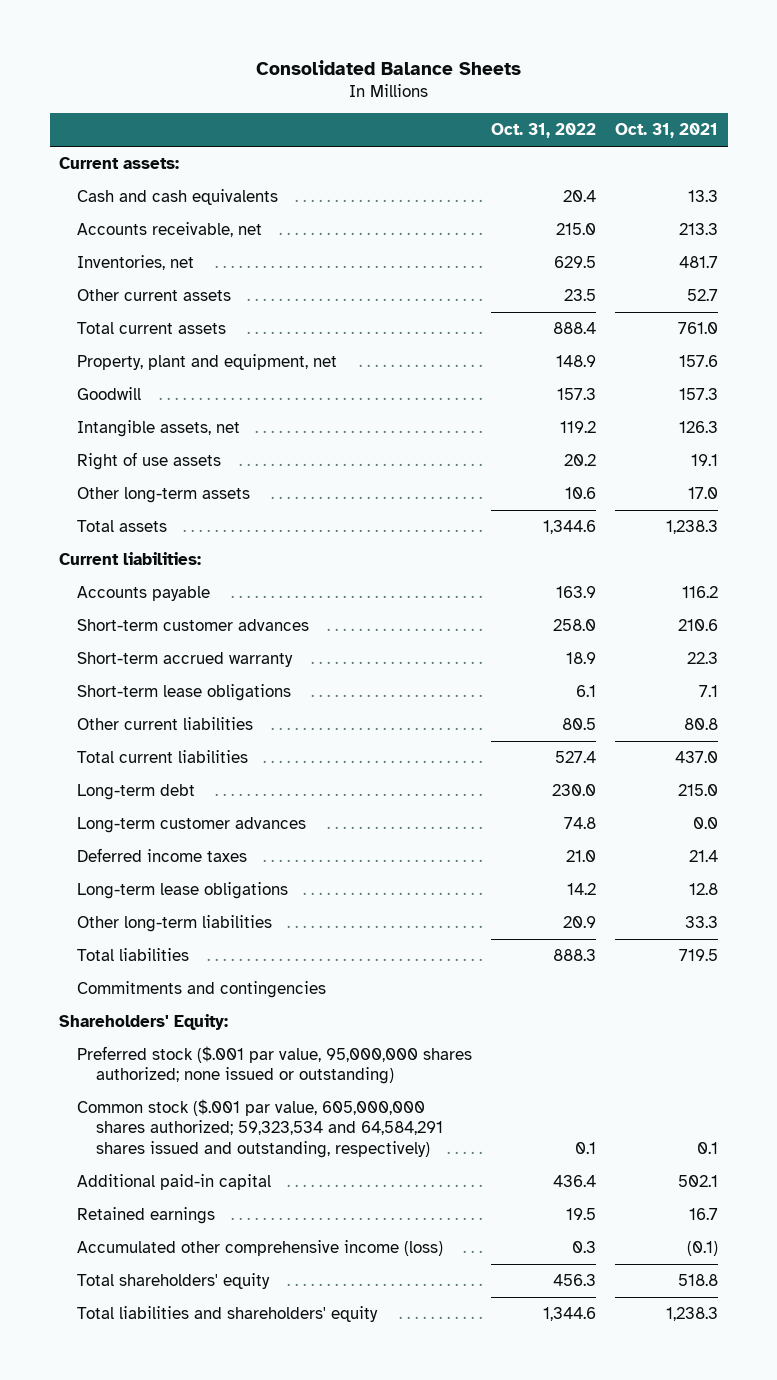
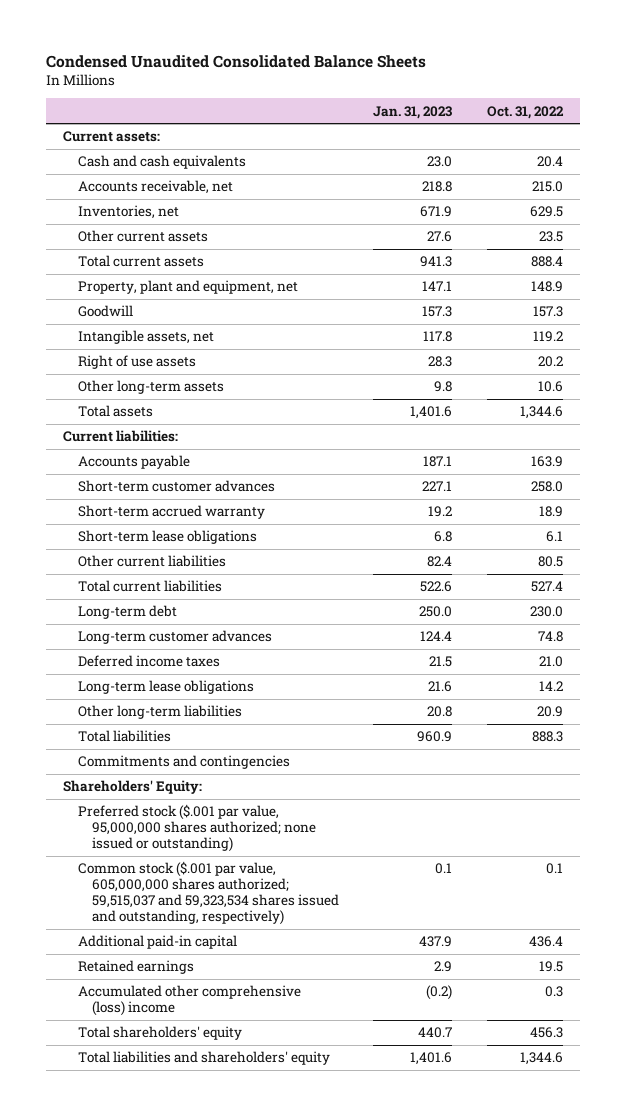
[255,59,521,75] Consolidated Balance Sheets -> [46,54,427,68] Condensed Unaudited Consolidated Balance Sheets
[615,123,719,139] Oct. 31, 2021 -> none
none -> [373,105,453,119] Jan. 31, 2023
[77,1099,443,1158] Common stock ($.001 par value, 605,000,000 shares authorized; 59,323,534 and 64,584,291 shares issued and outstanding, respectively) -> [77,861,339,926] Common stock ($.001 par value, 605,000,000 shares authorized; 59,515,037 and 59,323,534 shares issued and outstanding, respectively)
[77,1240,444,1257] Accumulated other comprehensive income (loss) -> [77,985,301,1017] Accumulated other comprehensive (loss) income

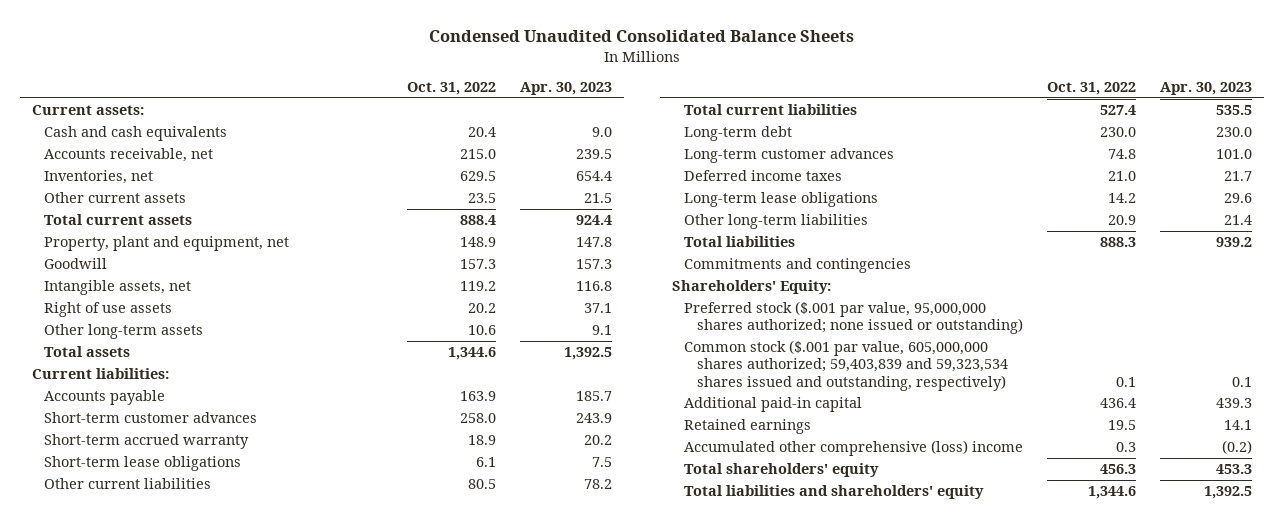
[373,105,453,119] Jan. 31, 2023 -> none
none -> [519,82,612,96] Apr. 30, 2023
[77,861,339,926] Common stock ($.001 par value, 605,000,000 shares authorized; 59,515,037 and 59,323,534 shares issued and outstanding, respectively) -> [684,339,1008,391] Common stock ($.001 par value, 605,000,000 shares authorized; 59,403,839 and 59,323,534 shares issued and outstanding, respectively)

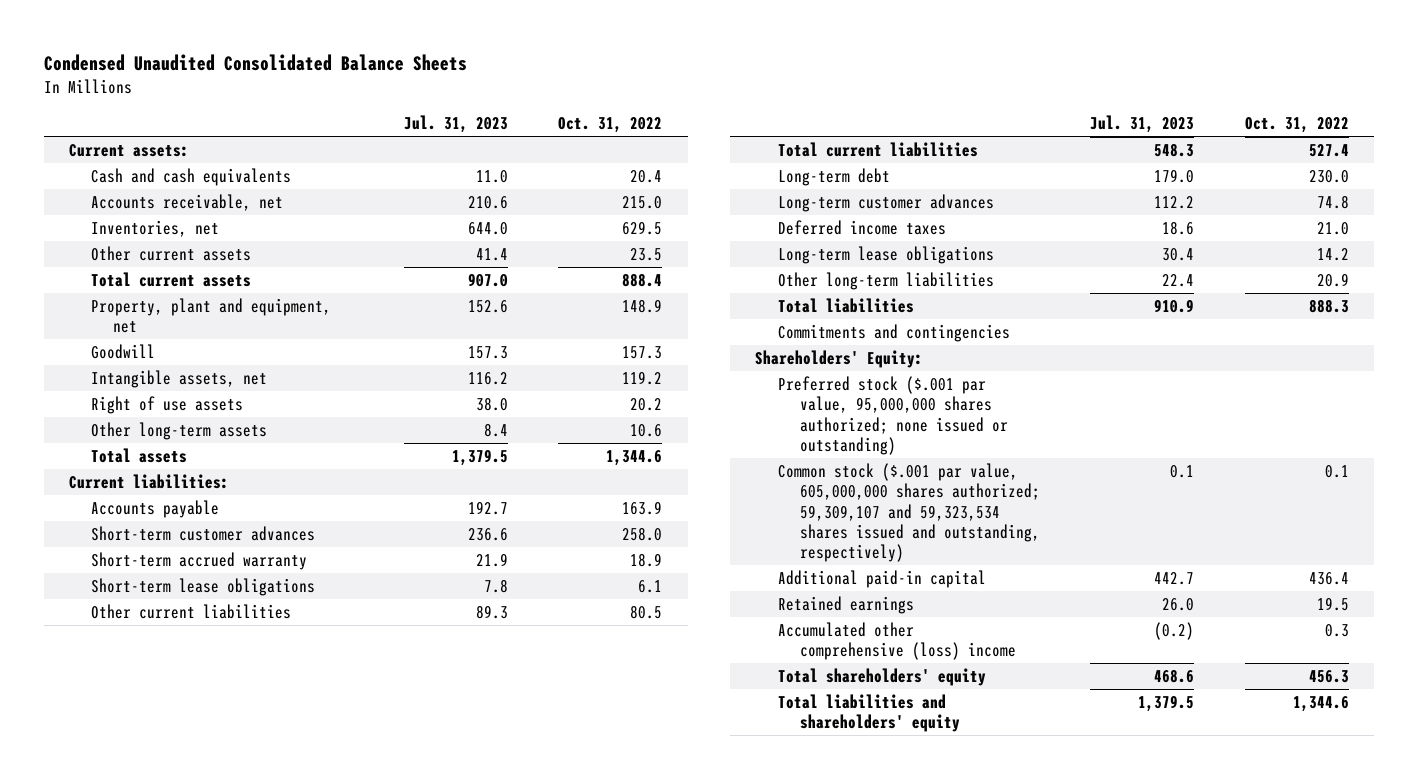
[519,82,612,96] Apr. 30, 2023 -> none
none -> [403,115,508,134] Jul. 31, 2023
[684,339,1008,391] Common stock ($.001 par value, 605,000,000 shares authorized; 59,403,839 and 59,323,534 shares issued and outstanding, respectively) -> [777,463,1040,563] Common stock ($.001 par value, 605,000,000 shares authorized; 59,309,107 and 59,323,534 shares issued and outstanding, respectively)

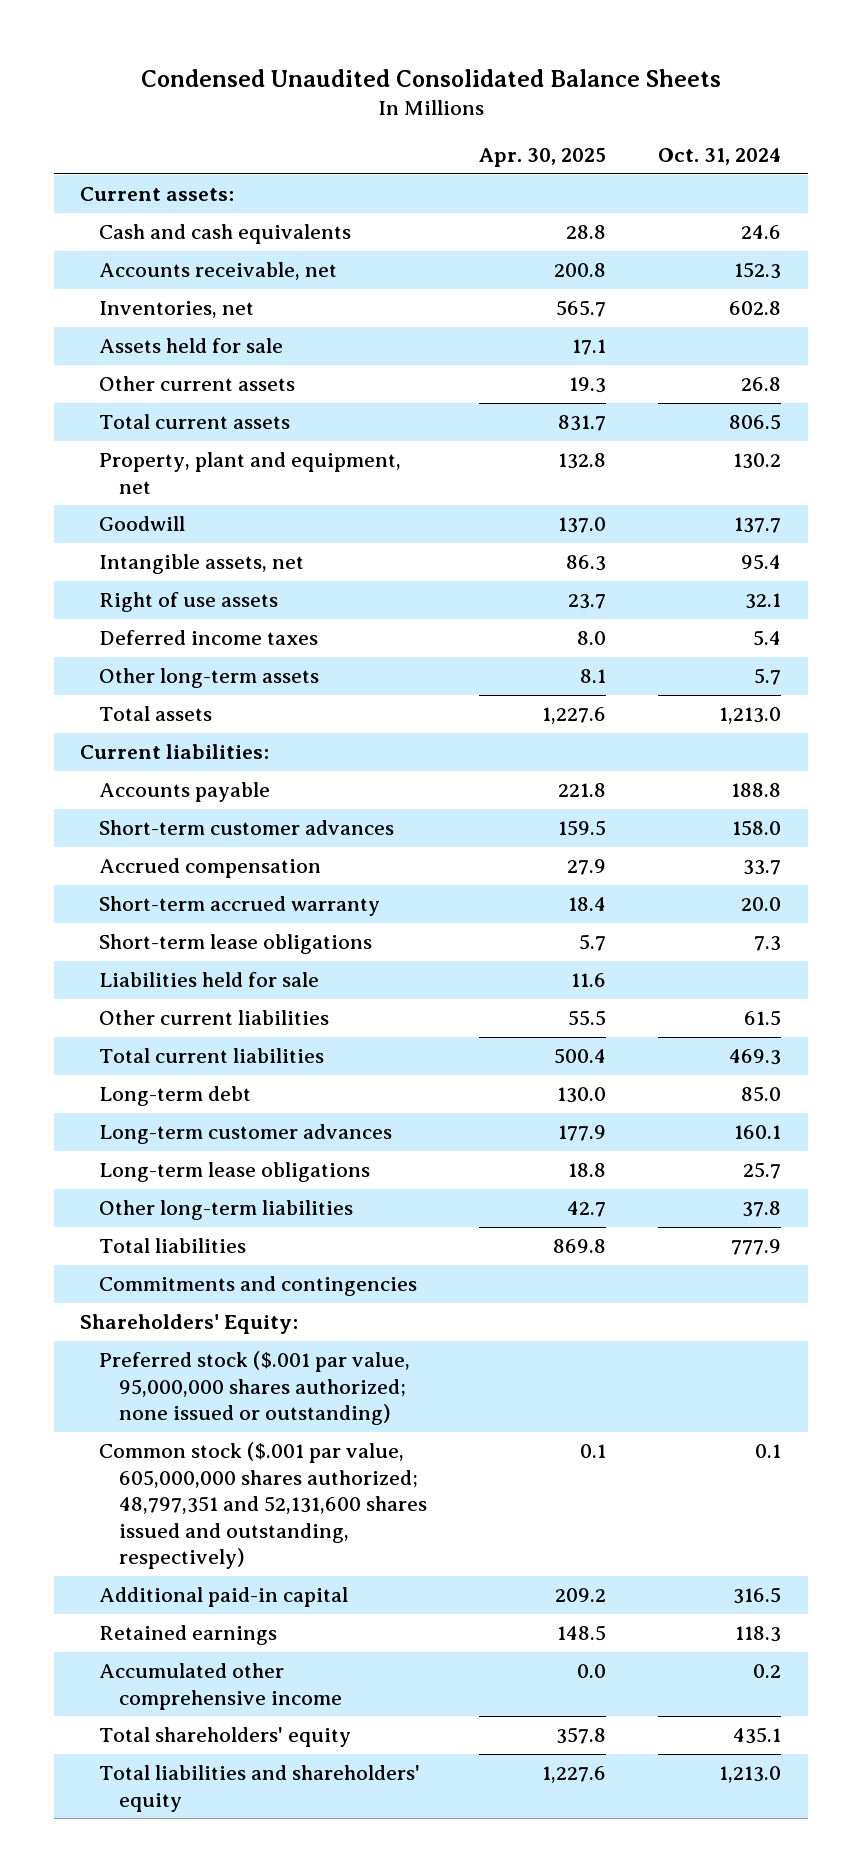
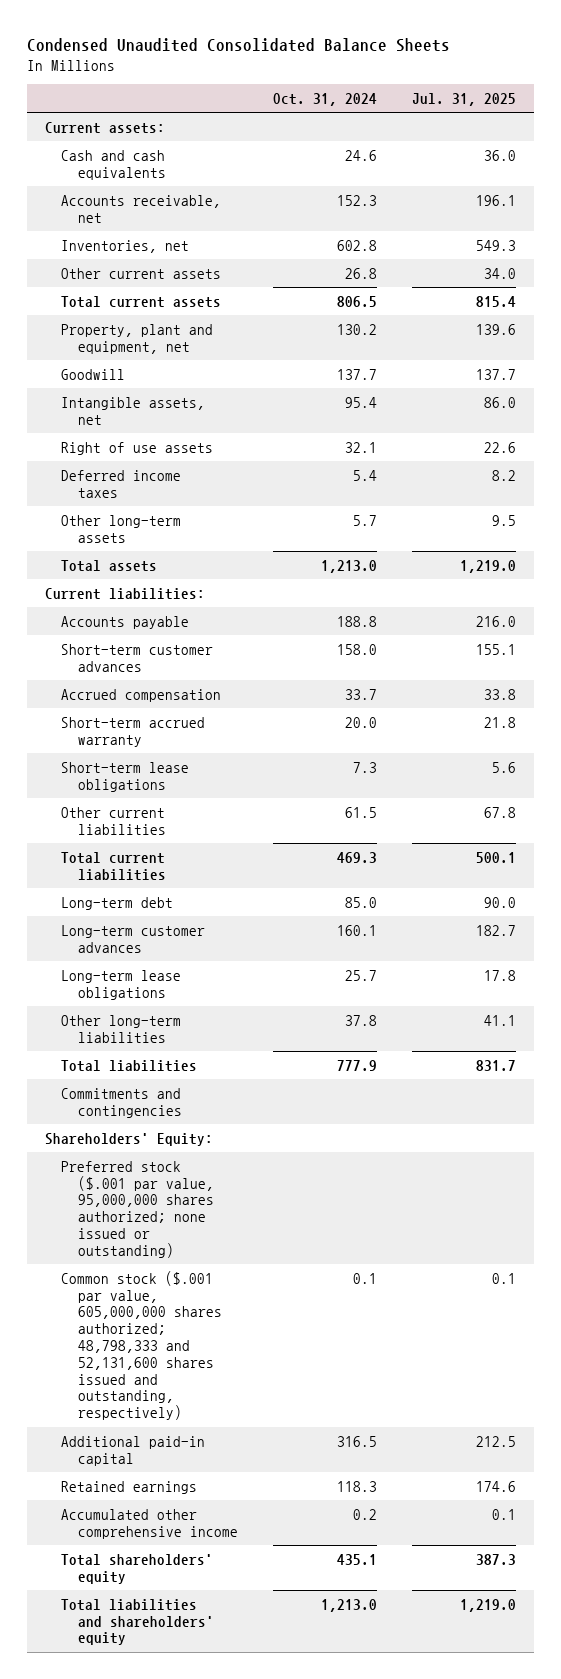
[478,148,606,168] Apr. 30, 2025 -> none
none -> [412,93,517,107] Jul. 31, 2025
[99,338,284,354] Assets held for sale -> none
[99,972,320,988] Liabilities held for sale -> none
[99,1442,427,1570] Common stock ($.001 par value, 605,000,000 shares authorized; 48,797,351 and 52,131,600 shares issued and outstanding, respectively) -> [61,1270,222,1421] Common stock ($.001 par value, 605,000,000 shares authorized; 48,798,333 and 52,131,600 shares issued and outstanding, respectively)

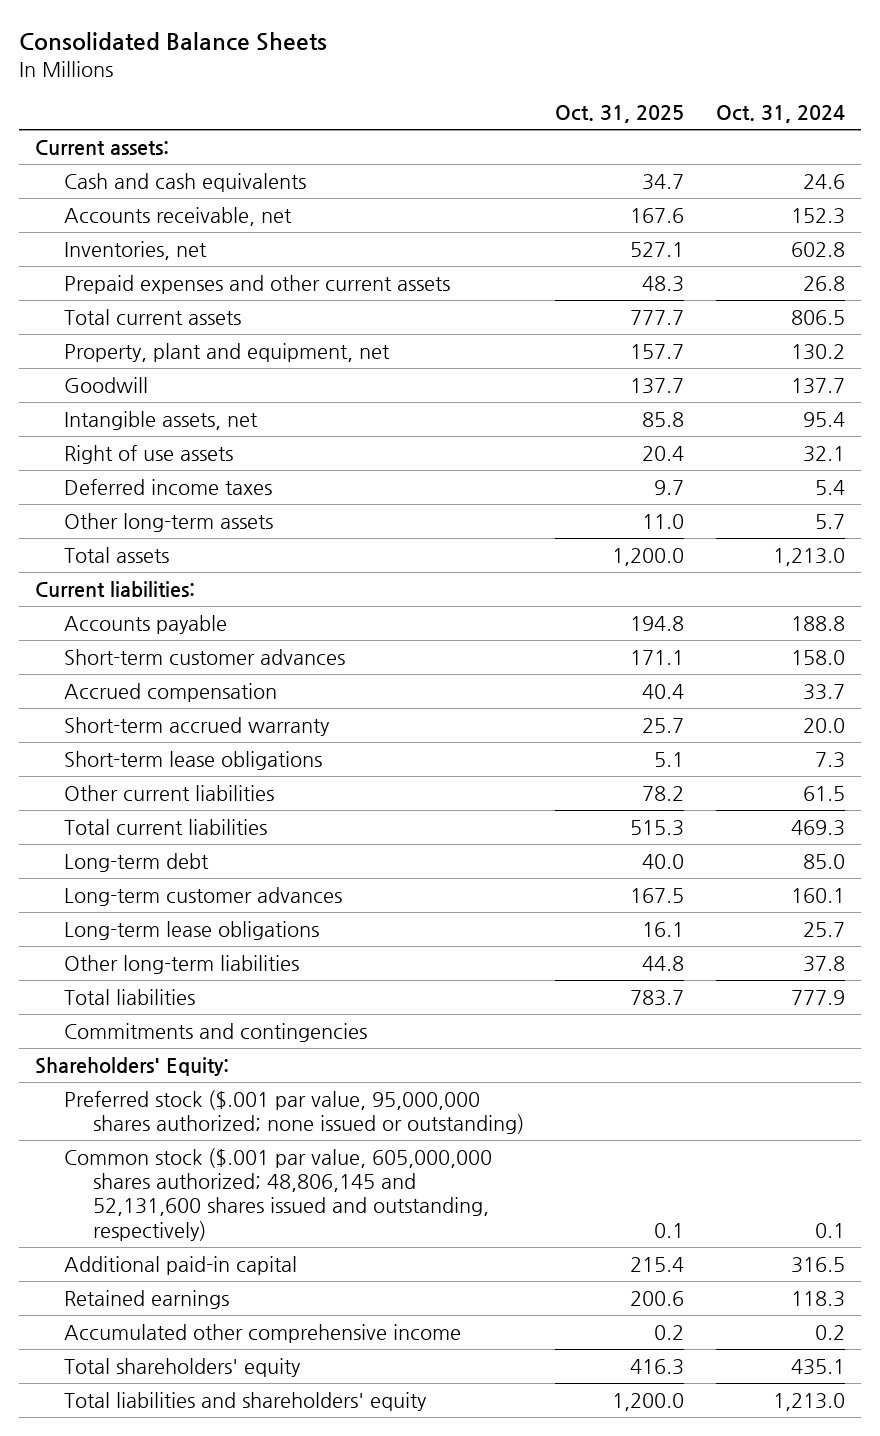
[27,37,451,52] Condensed Unaudited Consolidated Balance Sheets -> [19,32,328,52] Consolidated Balance Sheets
[412,93,517,107] Jul. 31, 2025 -> none
none -> [555,105,685,124] Oct. 31, 2025
[61,267,222,279] Other current assets -> [63,274,450,294] Prepaid expenses and other current assets
[61,1270,222,1421] Common stock ($.001 par value, 605,000,000 shares authorized; 48,798,333 and 52,131,600 shares issued and outstanding, respectively) -> [63,1147,492,1241] Common stock ($.001 par value, 605,000,000 shares authorized; 48,806,145 and 52,131,600 shares issued and outstanding, respectively)

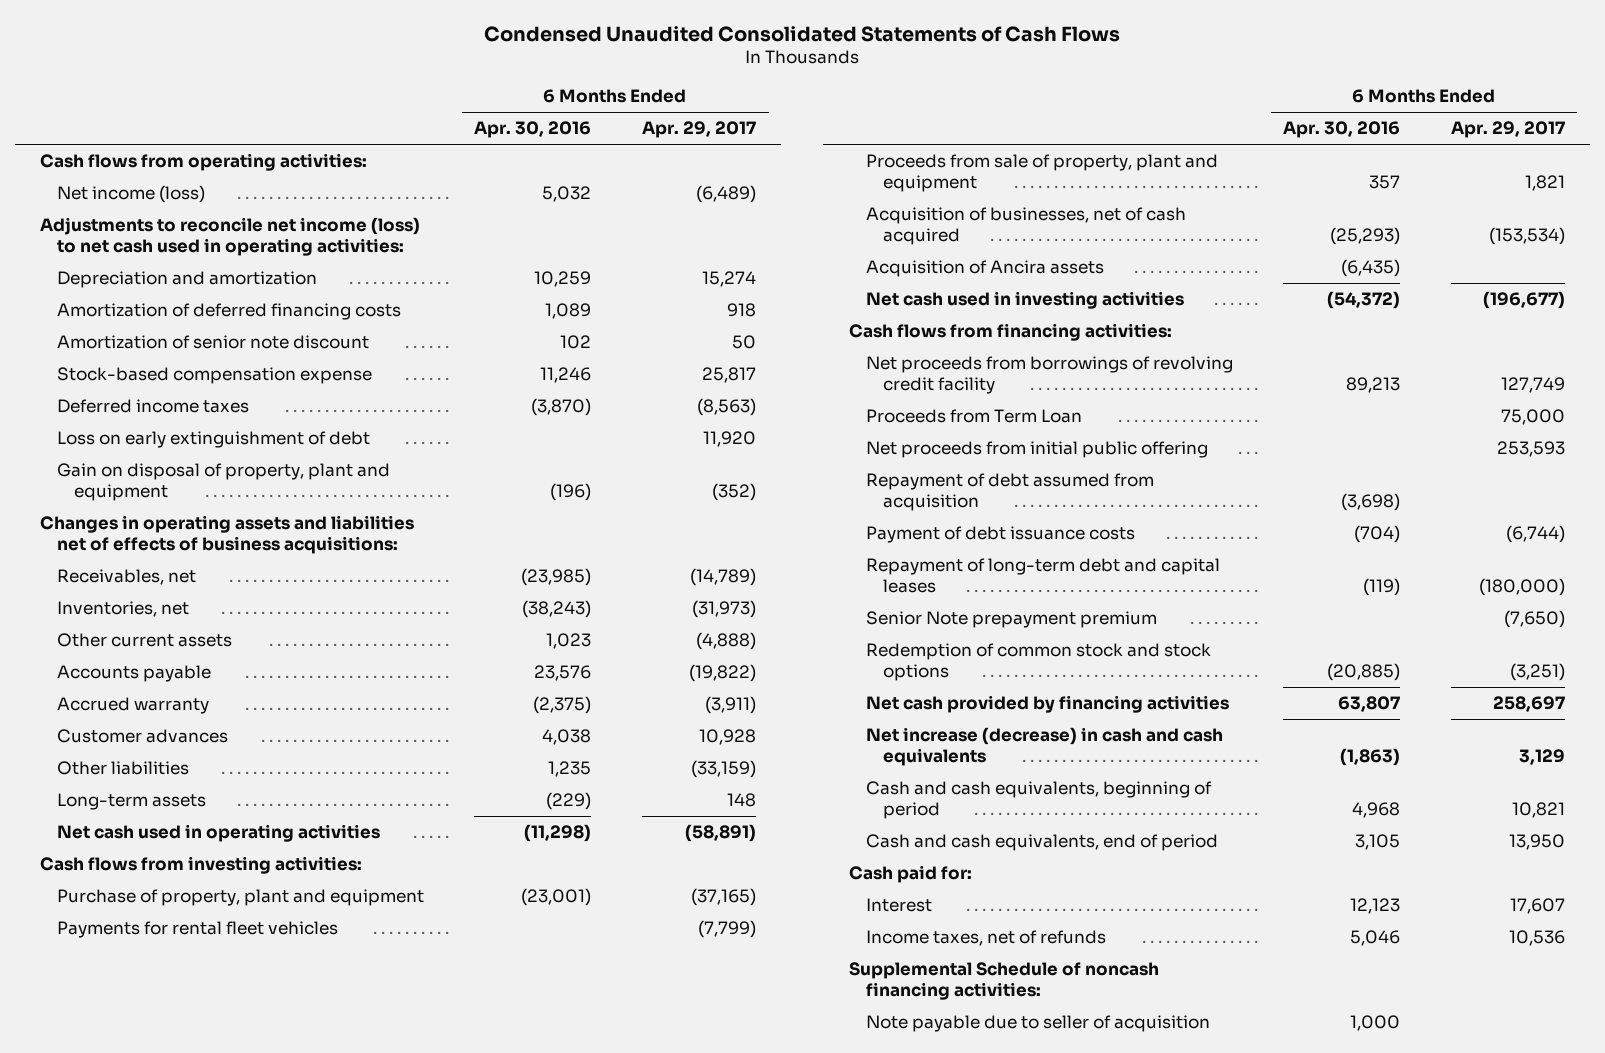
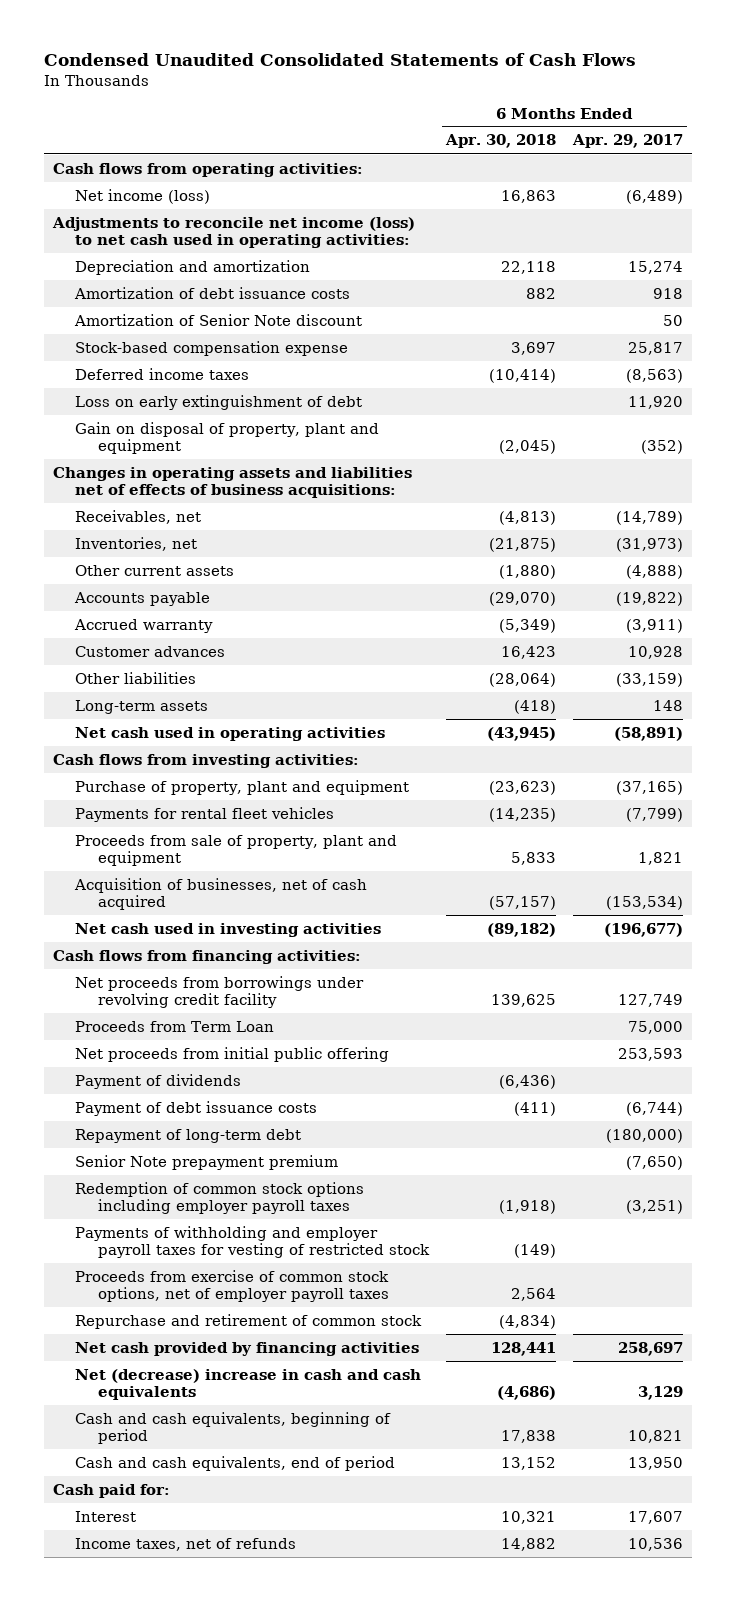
[474,121,592,139] Apr. 30, 2016 -> none
none -> [444,134,556,149] Apr. 30, 2018
[56,303,401,321] Amortization of deferred financing costs -> [74,286,351,299] Amortization of debt issuance costs
[56,335,369,350] Amortization of senior note discount -> [74,313,363,326] Amortization of Senior Note discount
[865,260,1104,278] Acquisition of Ancira assets -> none
[865,356,1233,395] Net proceeds from borrowings of revolving credit facility -> [75,975,365,1009] Net proceeds from borrowings under revolving credit facility
[865,473,1154,512] Repayment of debt assumed from acquisition -> none
none -> [75,1073,242,1089] Payment of dividends
[865,558,1220,594] Repayment of long-term debt and capital leases -> [75,1128,302,1143] Repayment of long-term debt
[865,643,1211,682] Redemption of common stock and stock options -> [75,1181,365,1215] Redemption of common stock options including employer payroll taxes
none -> [75,1225,430,1259] Payments of withholding and employer payroll taxes for vesting of restricted stock
none -> [75,1269,390,1303] Proceeds from exercise of common stock options, net of employer payroll taxes
none -> [75,1313,423,1329] Repurchase and retirement of common stock
[865,727,1223,767] Net increase (decrease) in cash and cash equivalents -> [75,1368,422,1401] Net (decrease) increase in cash and cash equivalents
[848,962,1159,1001] Supplemental Schedule of noncash financing activities: -> none
[865,1015,1210,1033] Note payable due to seller of acquisition -> none

